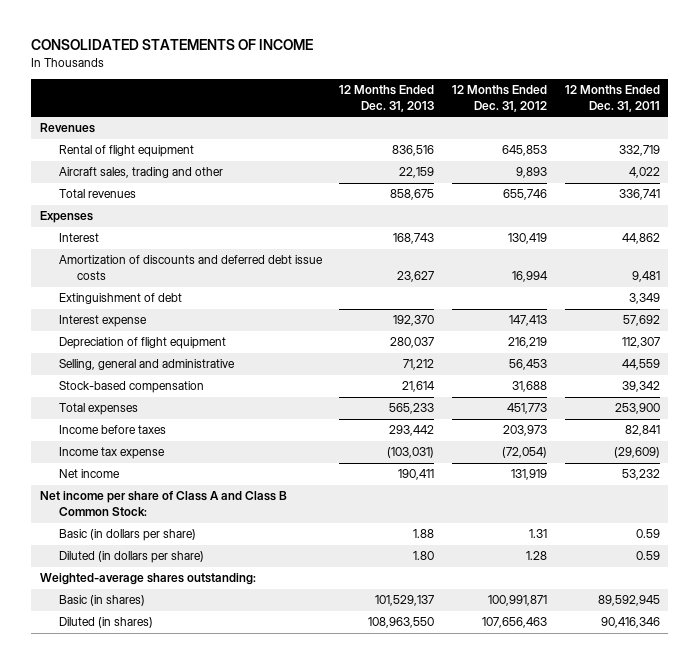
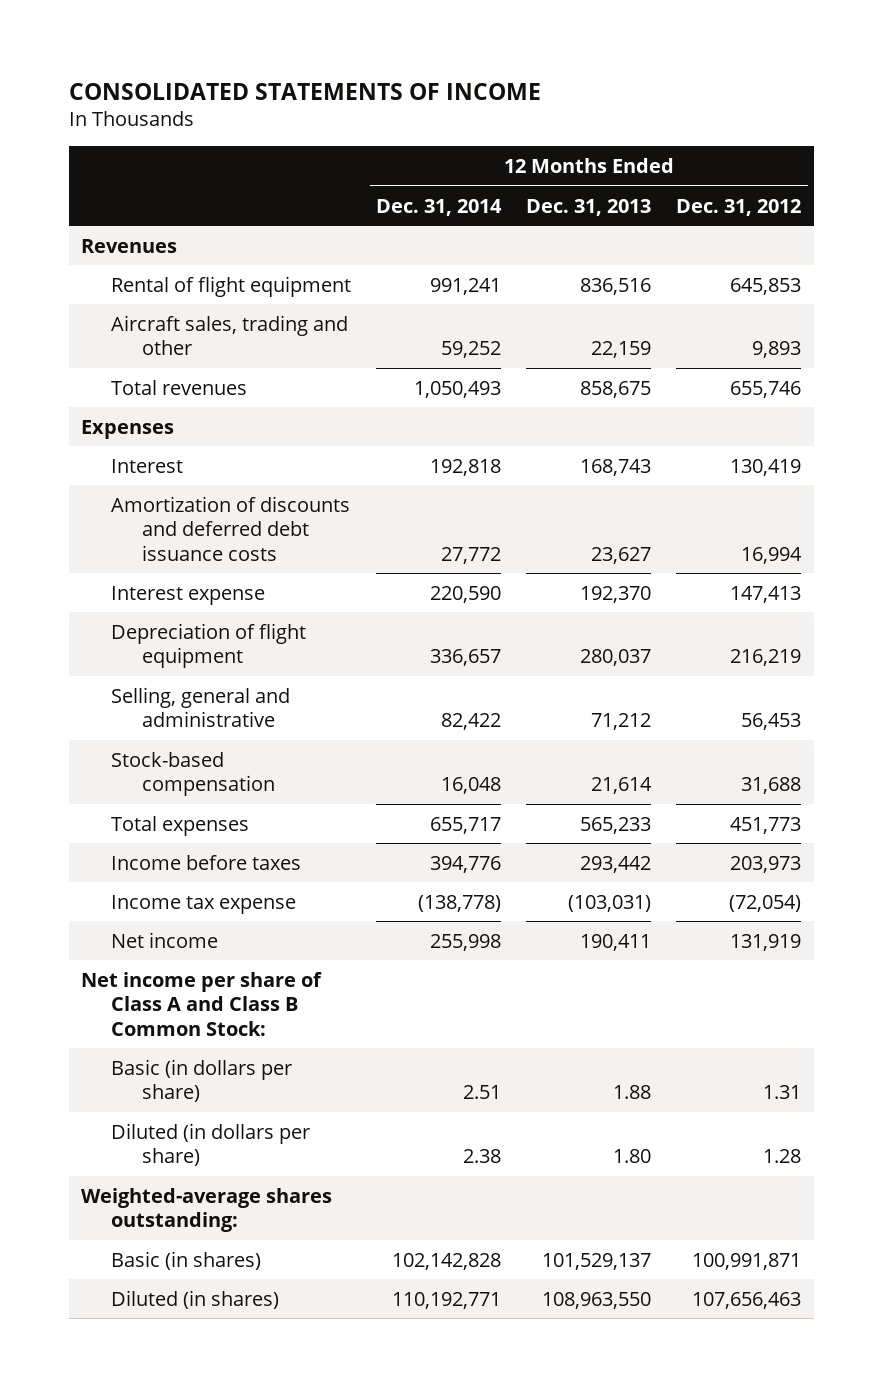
[564,85,660,112] 12 Months Ended Dec. 31, 2011 -> none
none -> [376,198,503,216] Dec. 31, 2014
[58,293,182,305] Extinguishment of debt -> none
[58,255,323,280] Amortization of discounts and deferred debt issue costs -> [111,495,351,561] Amortization of discounts and deferred debt issuance costs

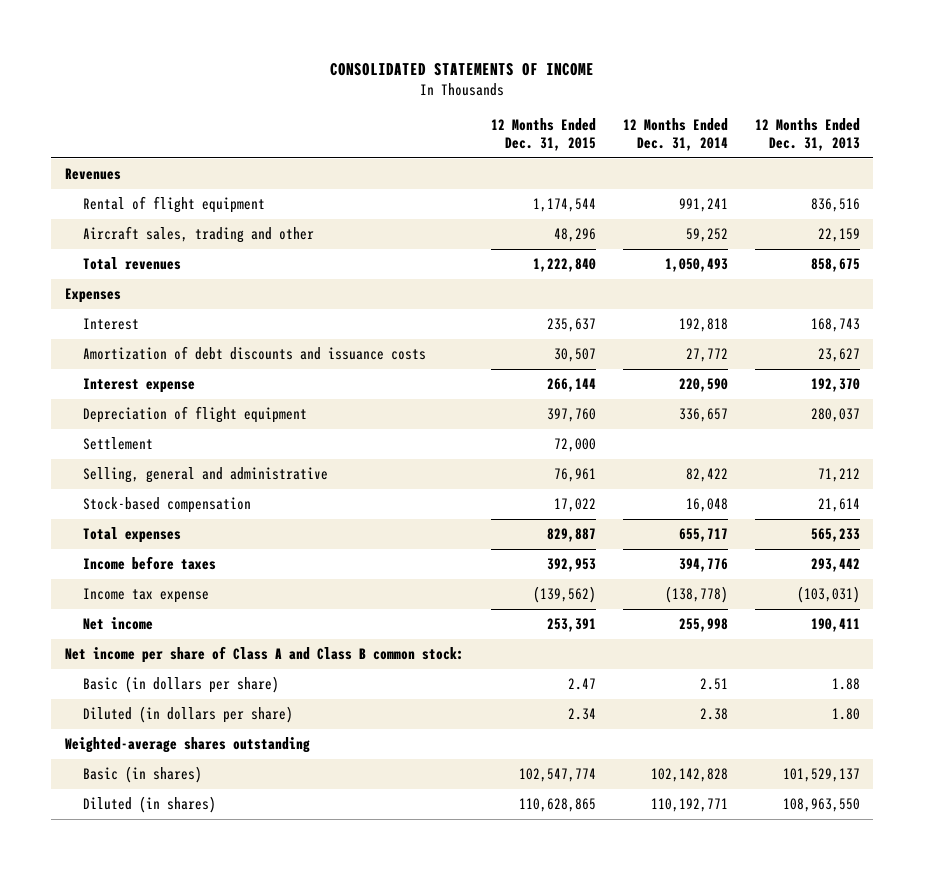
[676,198,802,216] Dec. 31, 2012 -> none
none -> [490,118,596,152] 12 Months Ended Dec. 31, 2015
[111,495,351,561] Amortization of discounts and deferred debt issuance costs -> [82,346,426,361] Amortization of debt discounts and issuance costs
none -> [82,437,153,451] Settlement
[81,971,323,1036] Net income per share of Class A and Class B Common Stock: -> [64,646,464,664] Net income per share of Class A and Class B common stock:
[81,1187,333,1233] Weighted-average shares outstanding: -> [64,737,310,754] Weighted-average shares outstanding

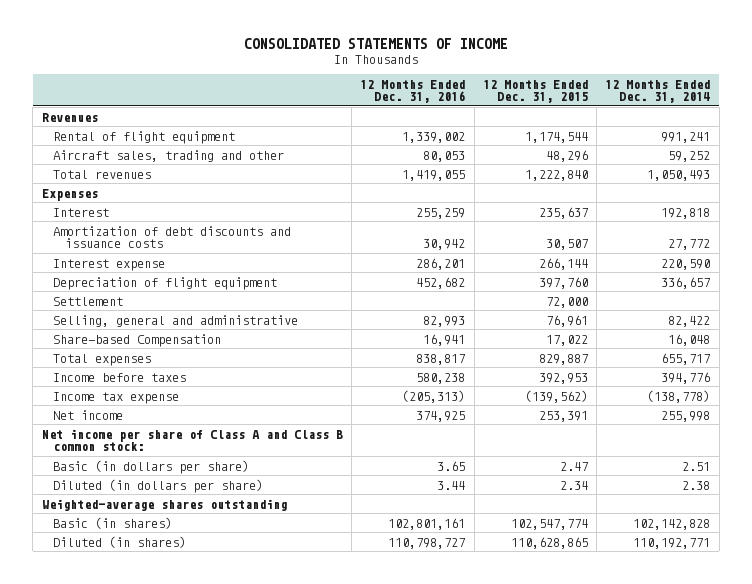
[754,118,860,152] 12 Months Ended Dec. 31, 2013 -> none
none -> [360,79,466,104] 12 Months Ended Dec. 31, 2016
[82,497,251,514] Stock-based compensation -> [53,333,222,347] Share-based Compensation

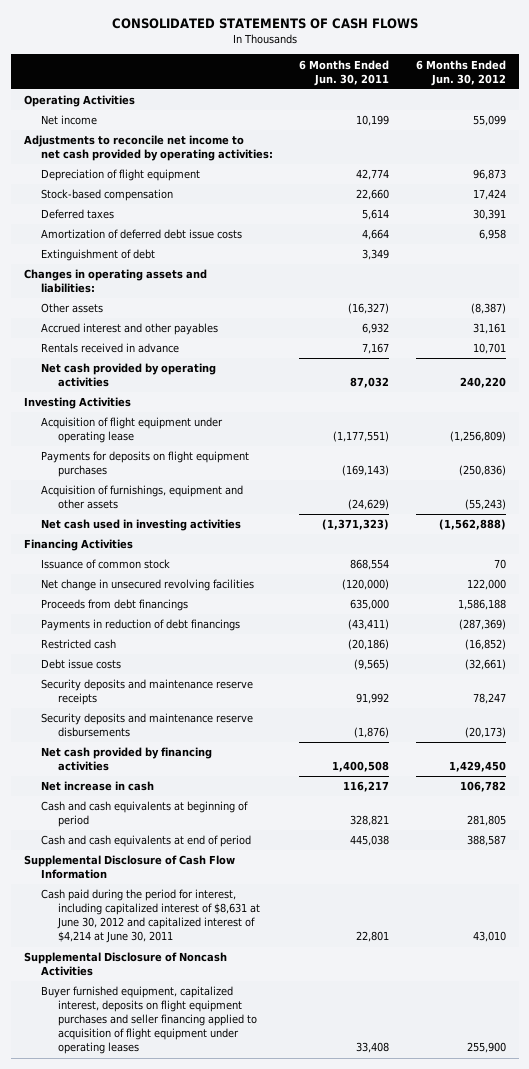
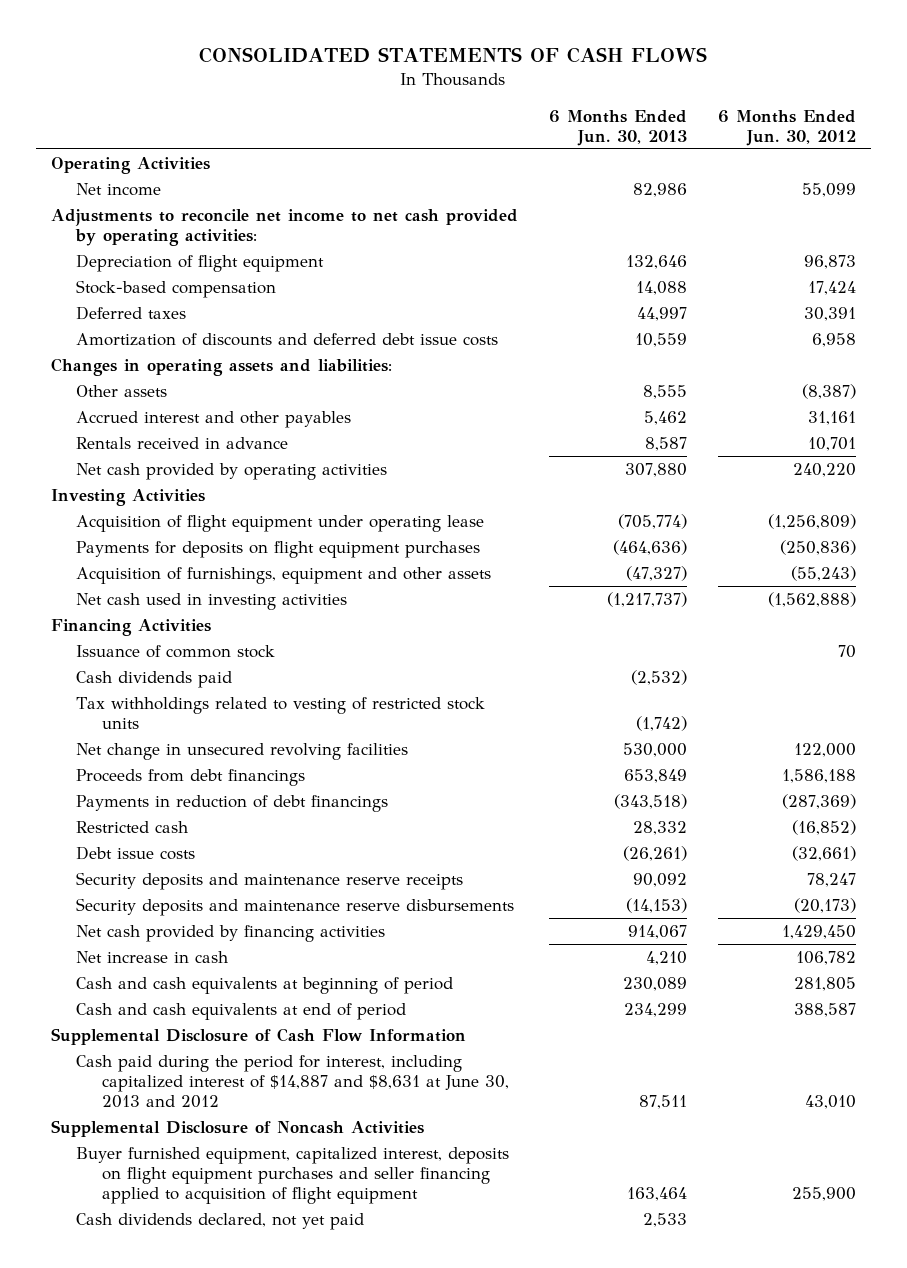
[299,59,390,86] 6 Months Ended Jun. 30, 2011 -> none
none -> [548,109,687,146] 6 Months Ended Jun. 30, 2013
[41,249,156,262] Extinguishment of debt -> none
[41,229,243,240] Amortization of deferred debt issue costs -> [76,333,499,347] Amortization of discounts and deferred debt issue costs
none -> [76,671,233,689] Cash dividends paid
none -> [76,697,486,730] Tax withholdings related to vesting of restricted stock units
[41,889,261,944] Cash paid during the period for interest, including capitalized interest of $8,631 at June 30, 2012 and capitalized interest of $4,214 at June 30, 2011 -> [76,1055,509,1108] Cash paid during the period for interest, including capitalized interest of $14,887 and $8,631 at June 30, 2013 and 2012
[41,986,258,1055] Buyer furnished equipment, capitalized interest, deposits on flight equipment purchases and seller financing applied to acquisition of flight equipment under operating leases -> [76,1147,510,1204] Buyer furnished equipment, capitalized interest, deposits on flight equipment purchases and seller financing applied to acquisition of flight equipment
none -> [76,1213,365,1231] Cash dividends declared, not yet paid

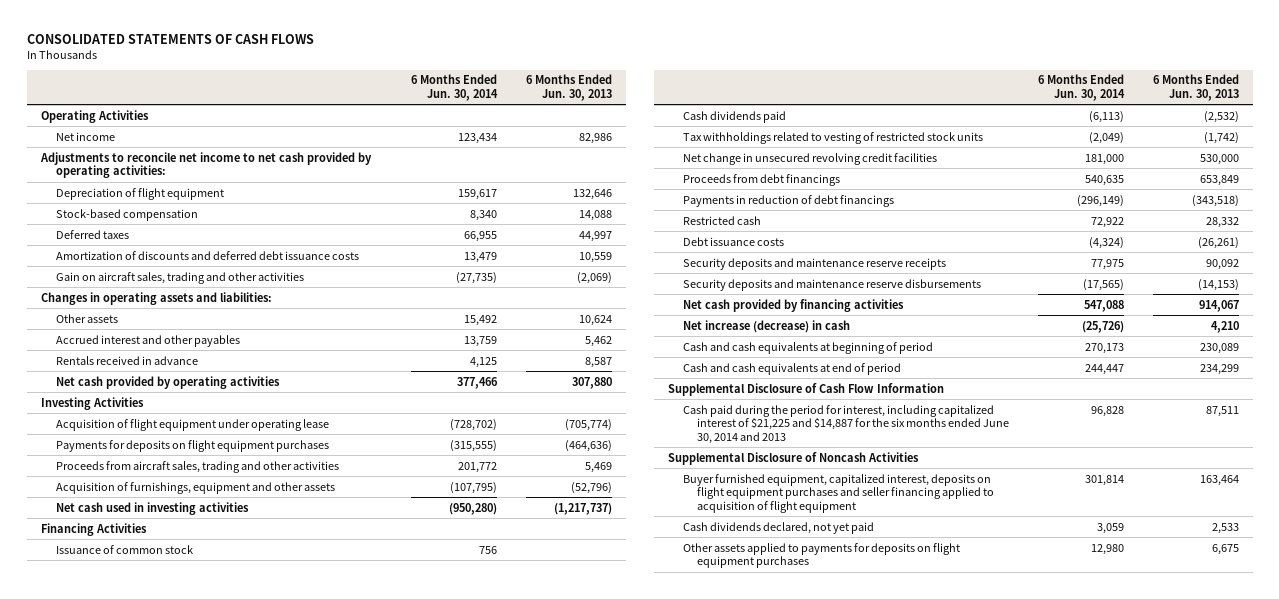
[717,109,856,146] 6 Months Ended Jun. 30, 2012 -> none
none -> [410,74,498,101] 6 Months Ended Jun. 30, 2014
[76,333,499,347] Amortization of discounts and deferred debt issue costs -> [55,250,359,260] Amortization of discounts and deferred debt issuance costs
none -> [55,271,304,284] Gain on aircraft sales, trading and other activities
[642,385,687,400] 8,555 -> [578,314,612,326] 10,624
none -> [55,460,339,473] Proceeds from aircraft sales, trading and other activities
[625,566,687,582] (47,327) -> [570,481,612,494] (52,796)
[76,743,409,761] Net change in unsecured revolving facilities -> [682,152,937,165] Net change in unsecured revolving credit facilities
[76,846,196,861] Debt issue costs -> [682,236,784,246] Debt issuance costs
[76,951,229,964] Net increase in cash -> [682,319,850,333] Net increase (decrease) in cash
[76,1055,509,1108] Cash paid during the period for interest, including capitalized interest of $14,887 and $8,631 at June 30, 2013 and 2012 -> [682,404,1010,444] Cash paid during the period for interest, including capitalized interest of $21,225 and $14,887 for the six months ended June 30, 2014 and 2013
none -> [682,542,960,569] Other assets applied to payments for deposits on flight equipment purchases

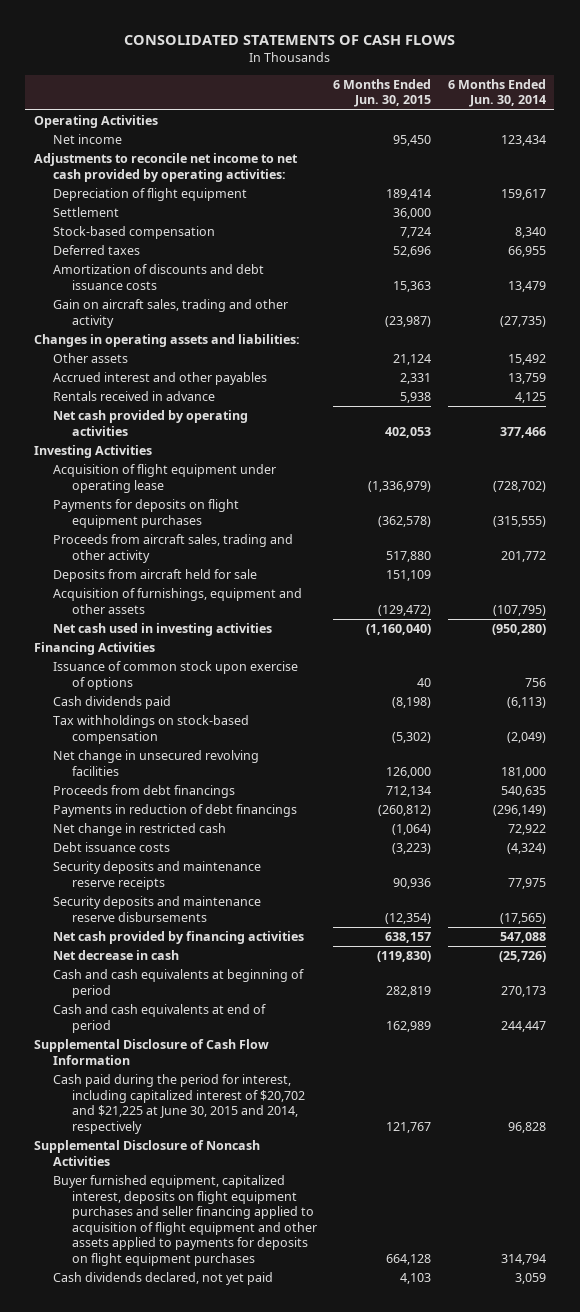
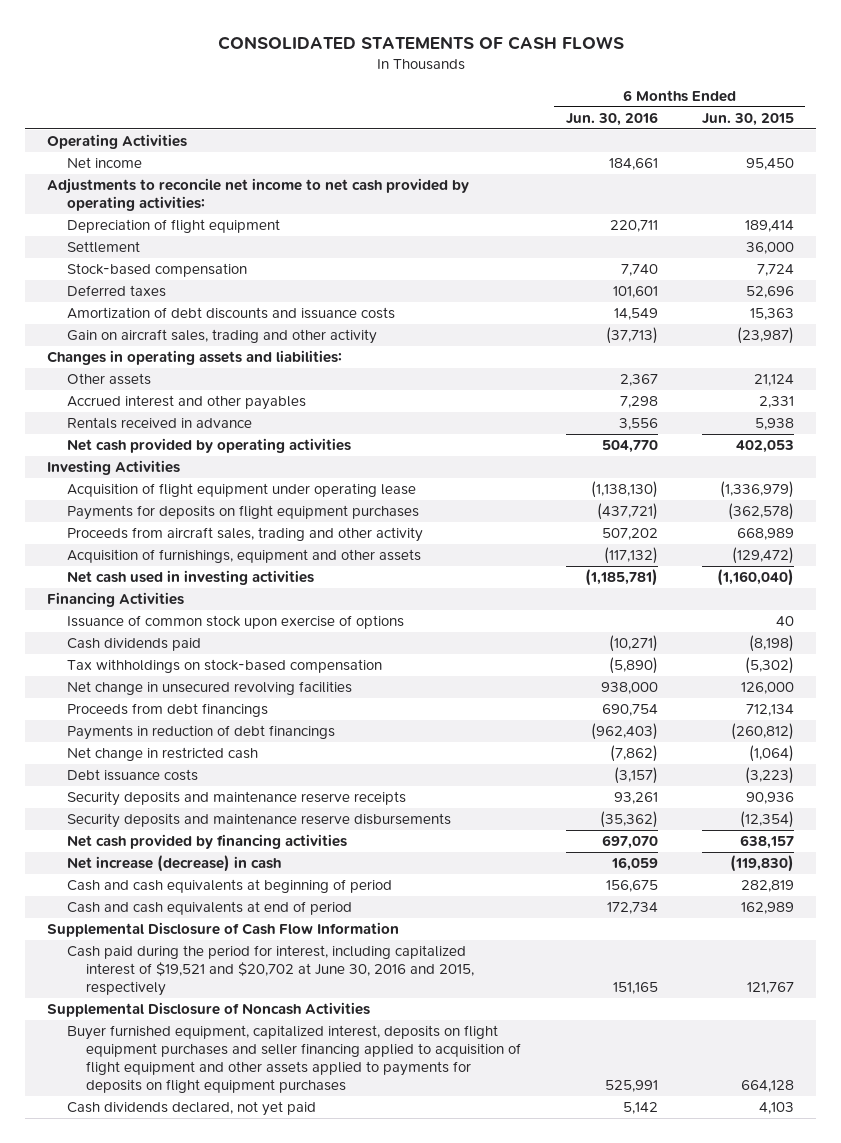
[448,78,547,108] 6 Months Ended Jun. 30, 2014 -> none
none -> [565,111,658,126] Jun. 30, 2016
[52,264,264,290] Amortization of discounts and debt issuance costs -> [66,307,395,320] Amortization of debt discounts and issuance costs
[52,569,257,583] Deposits from aircraft held for sale -> none
[386,550,432,562] 517,880 -> [736,528,794,541] 668,989
[52,950,179,961] Net decrease in cash -> [66,855,281,873] Net increase (decrease) in cash
[52,1074,305,1134] Cash paid during the period for interest, including capitalized interest of $20,702 and $21,225 at June 30, 2015 and 2014, respectively -> [66,945,475,997] Cash paid during the period for interest, including capitalized interest of $19,521 and $20,702 at June 30, 2016 and 2015, respectively

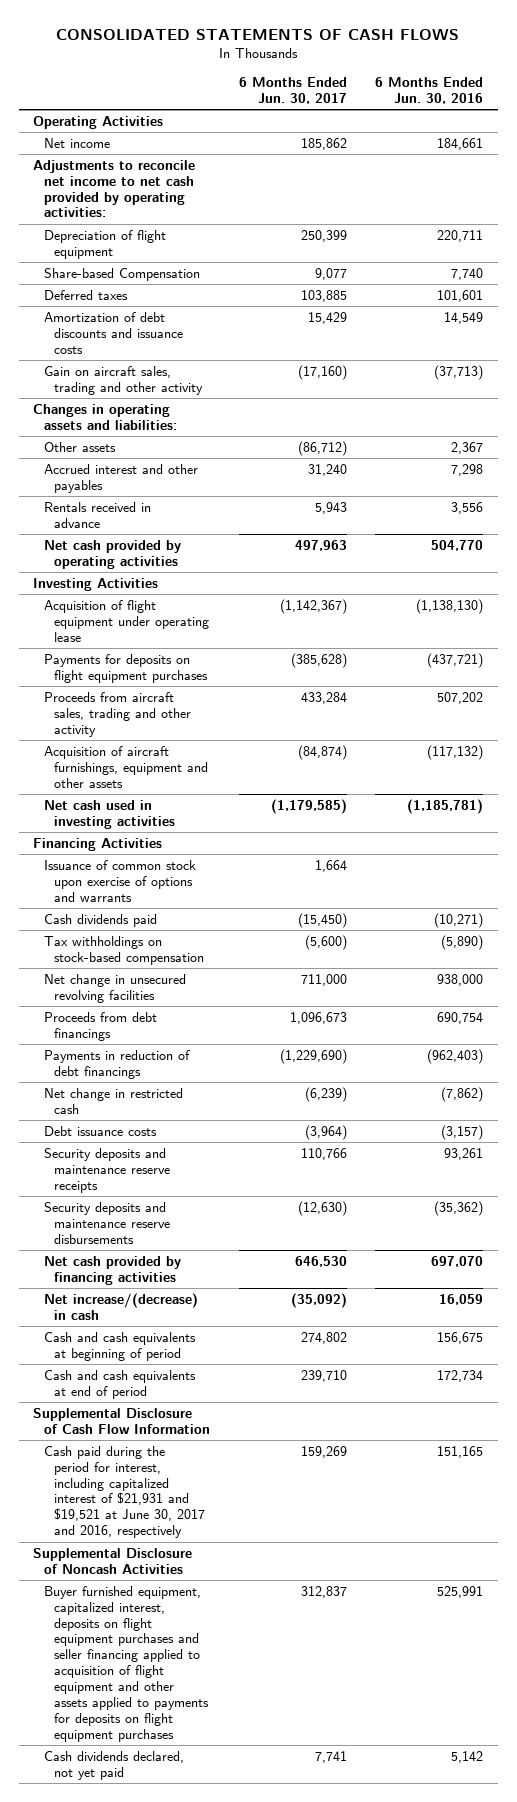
[701,112,794,126] Jun. 30, 2015 -> none
none -> [238,76,347,104] 6 Months Ended Jun. 30, 2017
[66,241,140,254] Settlement -> none
[66,263,247,278] Stock-based compensation -> [43,267,200,281] Share-based Compensation
[66,549,421,564] Acquisition of furnishings, equipment and other assets -> [43,745,209,788] Acquisition of aircraft furnishings, equipment and other assets
[66,615,404,630] Issuance of common stock upon exercise of options -> [43,859,196,902] Issuance of common stock upon exercise of options and warrants
[66,855,281,873] Net increase (decrease) in cash -> [43,1292,198,1320] Net increase/(decrease) in cash
[66,945,475,997] Cash paid during the period for interest, including capitalized interest of $19,521 and $20,702 at June 30, 2016 and 2015, respectively -> [43,1445,206,1539] Cash paid during the period for interest, including capitalized interest of $21,931 and $19,521 at June 30, 2017 and 2016, respectively

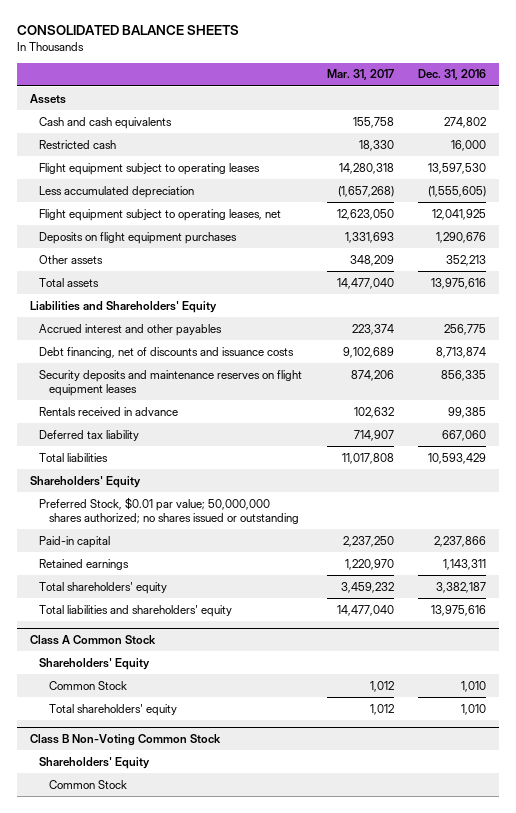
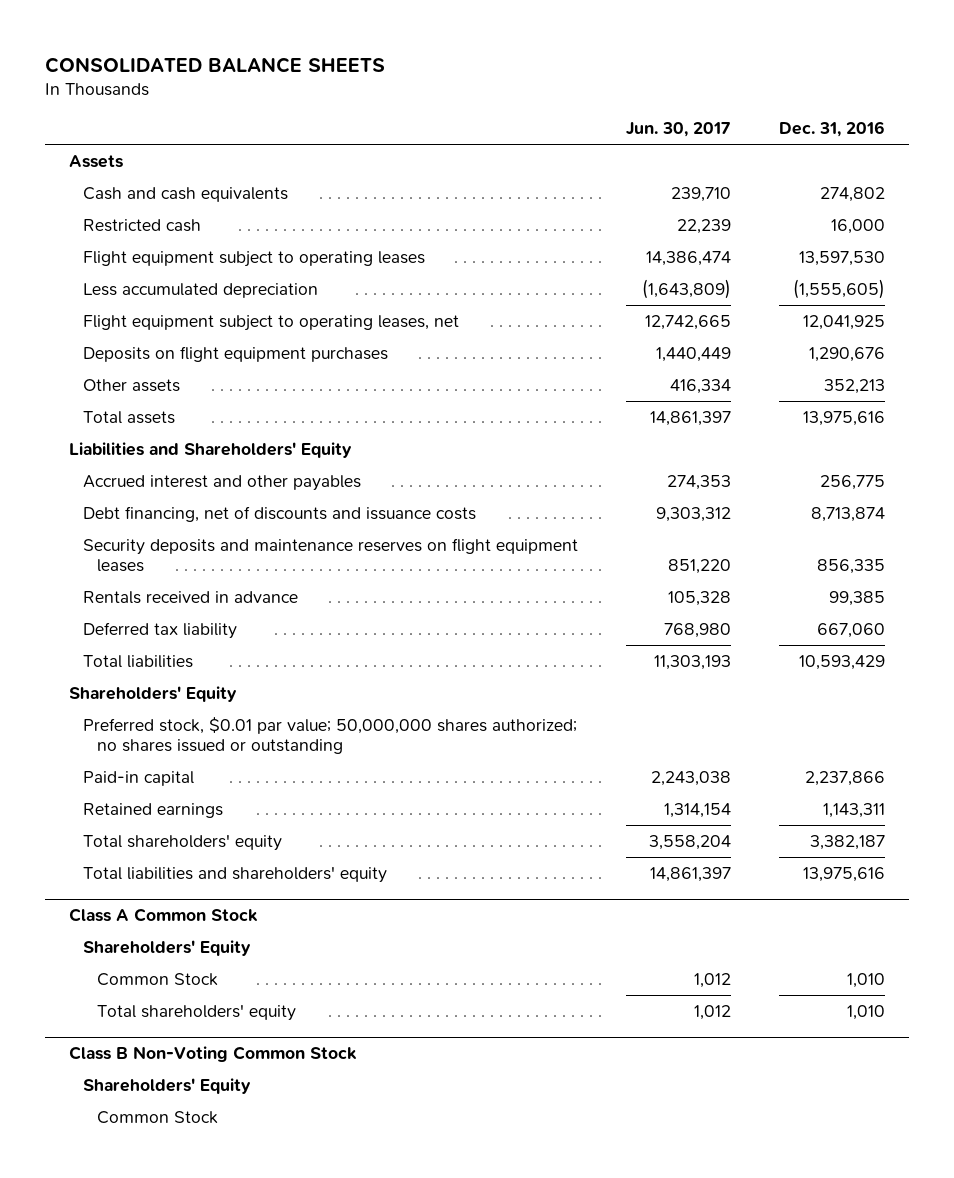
[326,69,394,81] Mar. 31, 2017 -> none
none -> [625,122,731,138] Jun. 30, 2017
[39,496,300,525] Preferred Stock, $0.01 par value; 50,000,000 shares authorized; no shares issued or outstanding -> [82,716,577,755] Preferred stock, $0.01 par value; 50,000,000 shares authorized; no shares issued or outstanding

